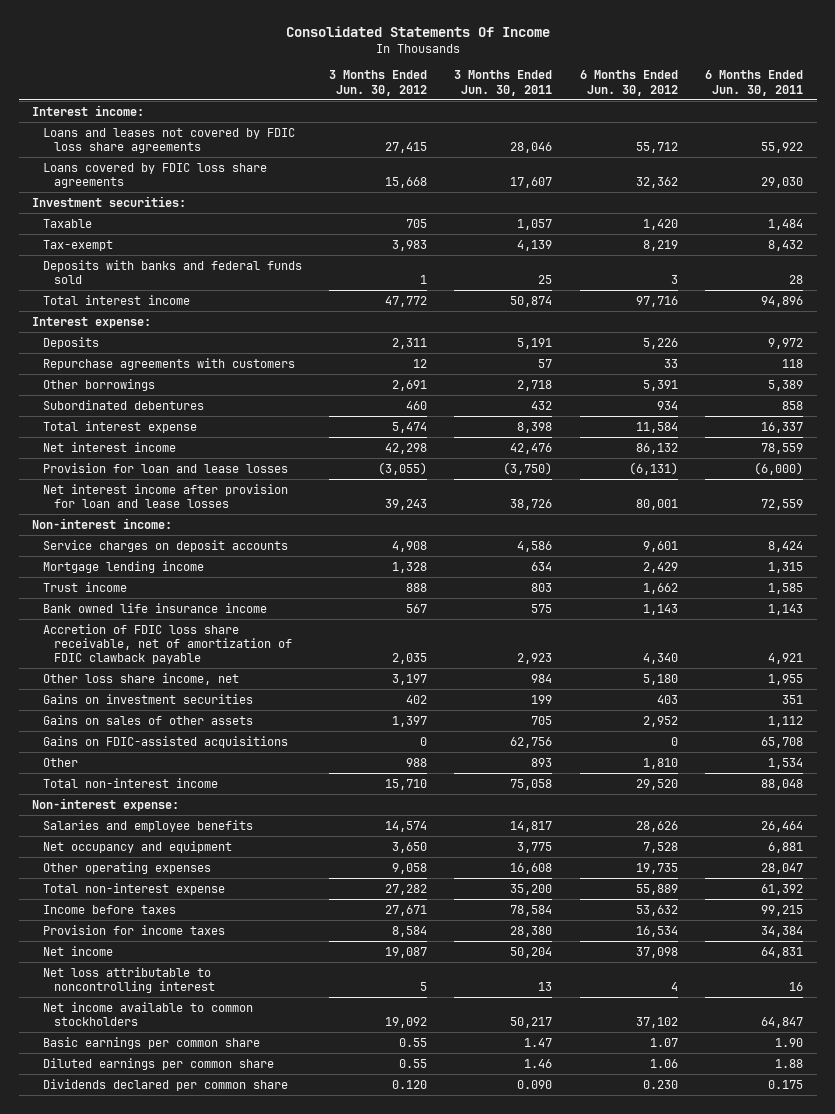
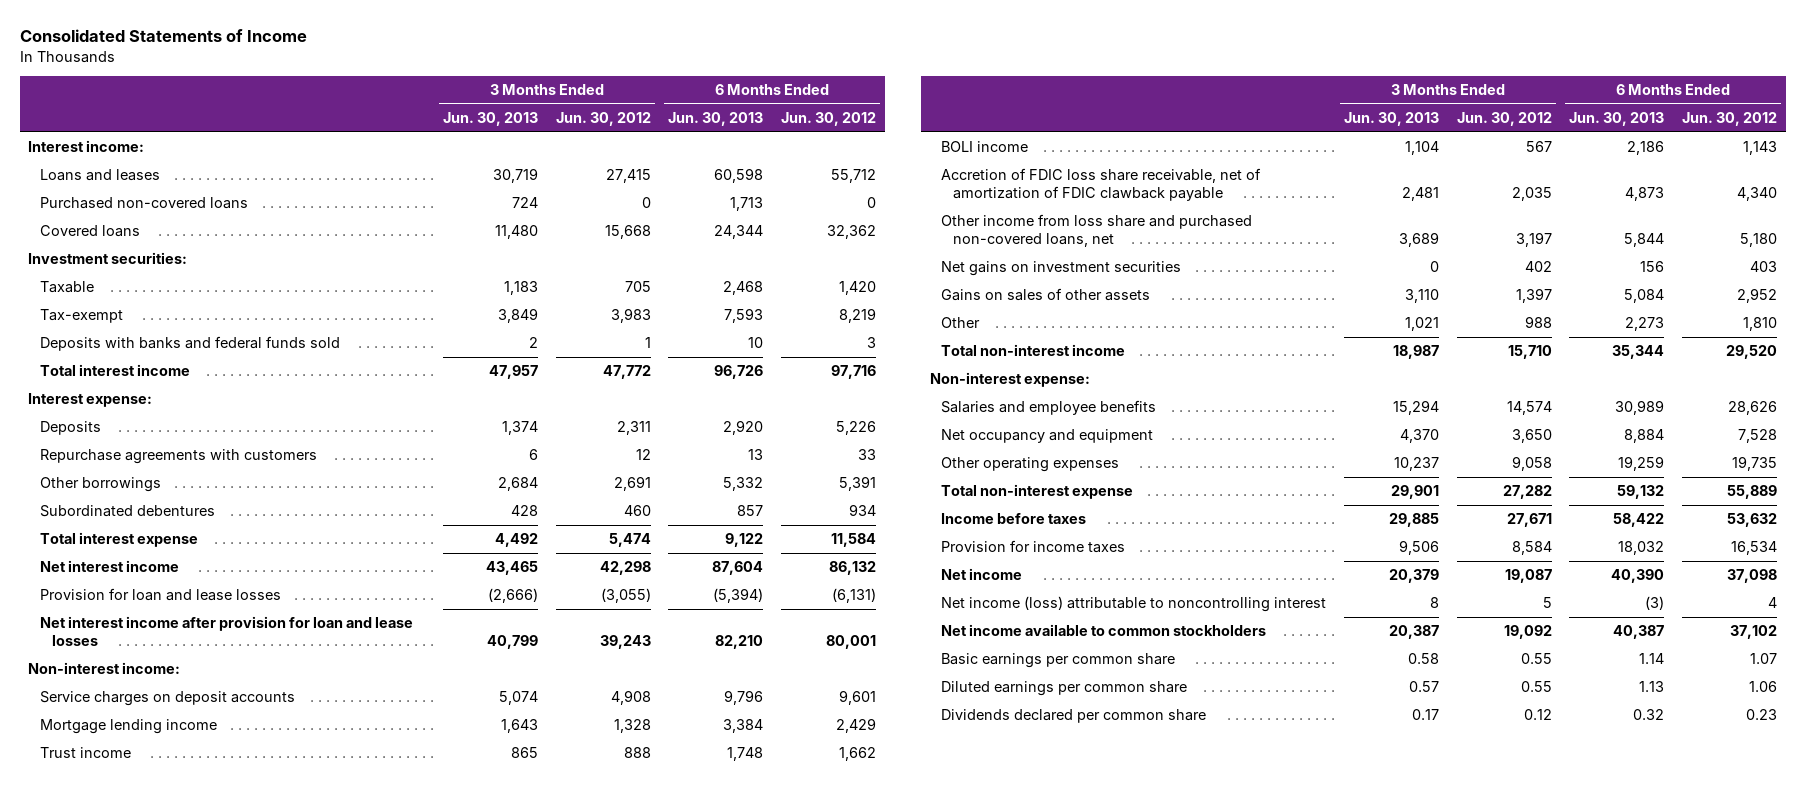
[285,25,550,37] Consolidated Statements Of Income -> [19,29,307,43] Consolidated Statements of Income
[454,70,553,96] 3 Months Ended Jun. 30, 2011 -> none
[704,70,803,96] 6 Months Ended Jun. 30, 2011 -> none
none -> [442,112,538,127] Jun. 30, 2013
none -> [668,112,764,127] Jun. 30, 2013
[42,127,295,154] Loans and leases not covered by FDIC loss share agreements -> [40,169,161,182] Loans and leases
none -> [40,197,249,210] Purchased non-covered loans
[42,162,267,189] Loans covered by FDIC loss share agreements -> [40,225,141,238] Covered loans
[42,602,267,613] Bank owned life insurance income -> [941,141,1029,153] BOLI income
[42,672,239,685] Other loss share income, net -> [941,214,1253,248] Other income from loss share and purchased non-covered loans, net
[42,693,253,704] Gains on investment securities -> [941,261,1182,277] Net gains on investment securities
[42,735,288,748] Gains on FDIC-assisted acquisitions -> none
[42,966,215,994] Net loss attributable to noncontrolling interest -> [941,596,1327,613] Net income (loss) attributable to noncontrolling interest
[392,1079,428,1089] 0.120 -> [1523,709,1552,721] 0.12
[642,1079,678,1089] 0.230 -> [1745,709,1777,721] 0.23

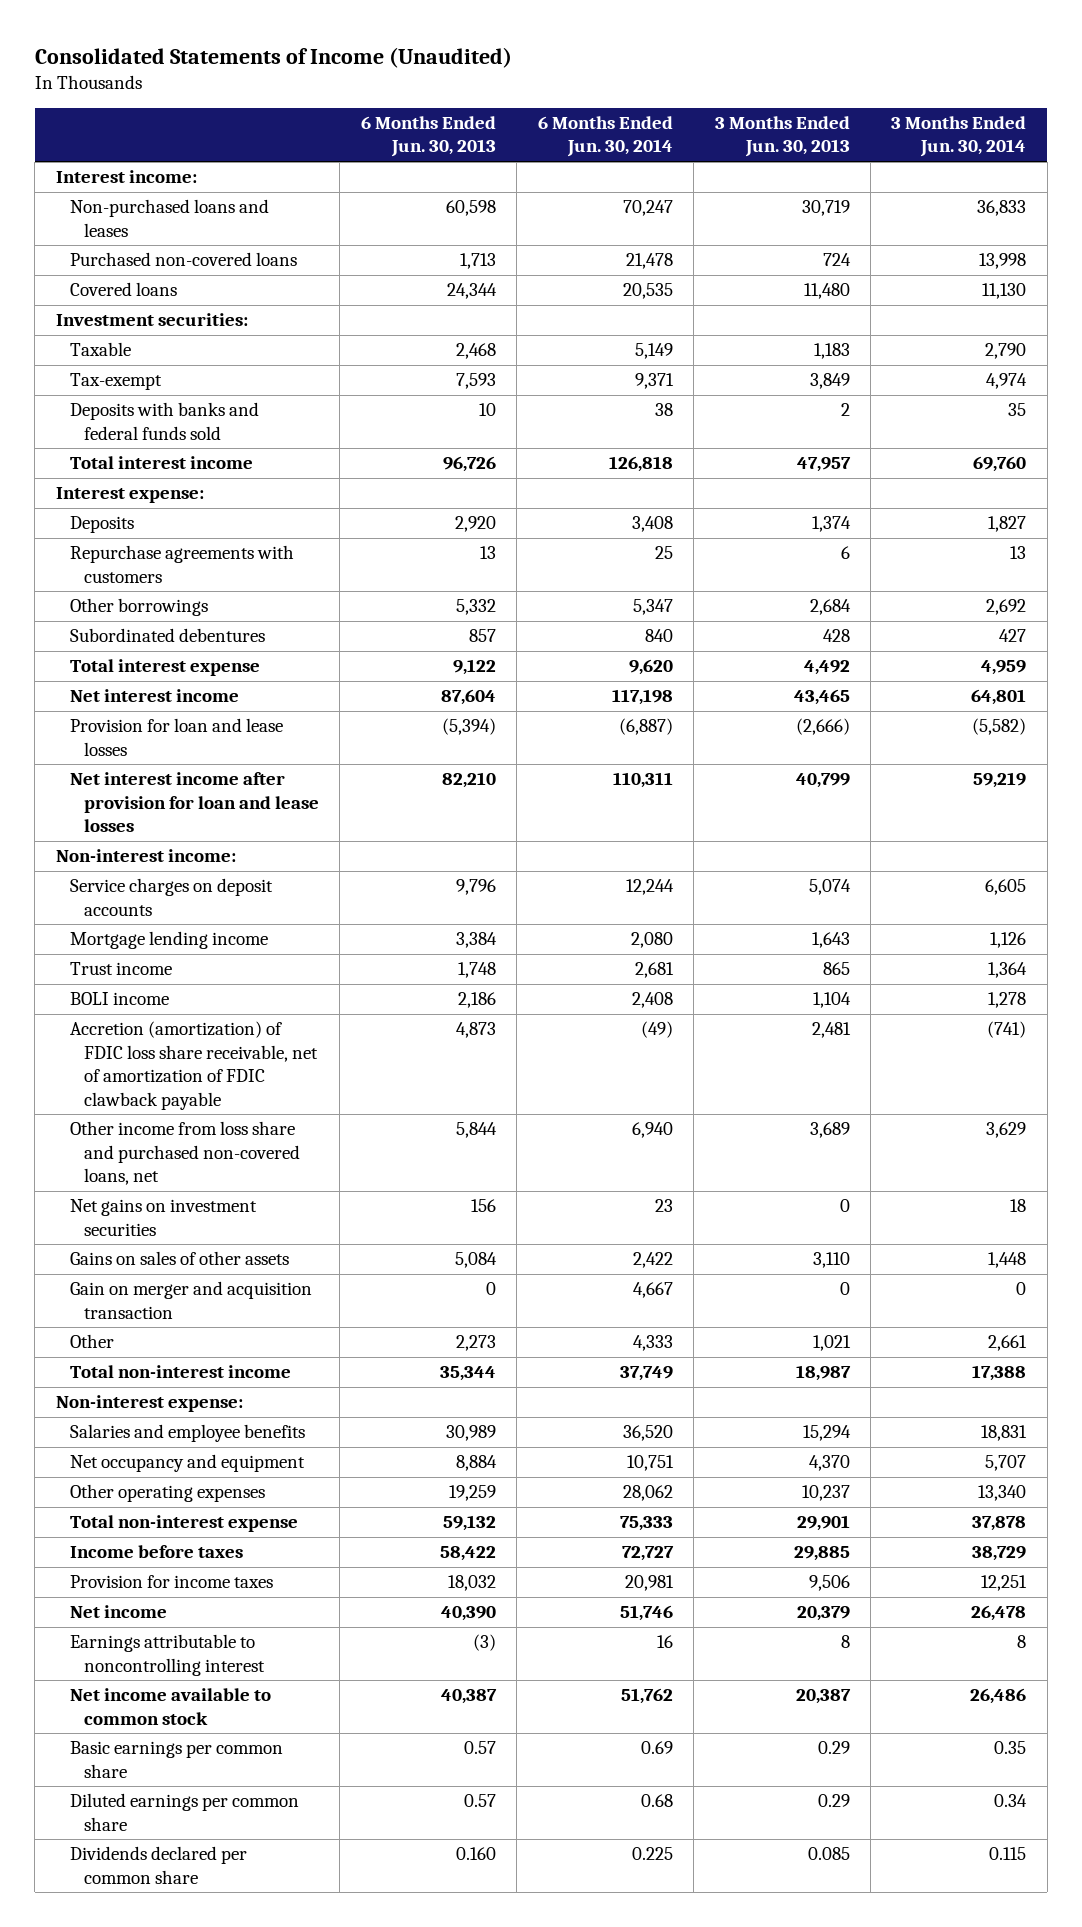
[19,29,307,43] Consolidated Statements of Income -> [34,46,512,68] Consolidated Statements of Income (Unaudited)
[555,112,651,127] Jun. 30, 2012 -> none
[780,112,876,127] Jun. 30, 2012 -> none
none -> [537,115,673,158] 6 Months Ended Jun. 30, 2014
none -> [891,115,1027,158] 3 Months Ended Jun. 30, 2014
[40,169,161,182] Loans and leases -> [69,199,269,237] Non-purchased loans and leases
[941,168,1262,202] Accretion of FDIC loss share receivable, net of amortization of FDIC clawback payable -> [69,1021,318,1110] Accretion (amortization) of FDIC loss share receivable, net of amortization of FDIC clawback payable
none -> [69,1281,312,1319] Gain on merger and acquisition transaction
[941,596,1327,613] Net income (loss) attributable to noncontrolling interest -> [69,1634,265,1676] Earnings attributable to noncontrolling interest
[941,624,1267,637] Net income available to common stockholders -> [69,1688,271,1725] Net income available to common stock
[1407,653,1439,665] 0.58 -> [817,1741,850,1755] 0.29
[1639,653,1665,665] 1.14 -> [463,1741,496,1755] 0.57
[1408,681,1439,693] 0.57 -> [817,1794,850,1808] 0.29
[1639,681,1665,693] 1.13 -> [463,1794,496,1808] 0.57
[1411,709,1439,721] 0.17 -> [807,1847,850,1861] 0.085
[1633,709,1665,721] 0.32 -> [455,1847,496,1861] 0.160

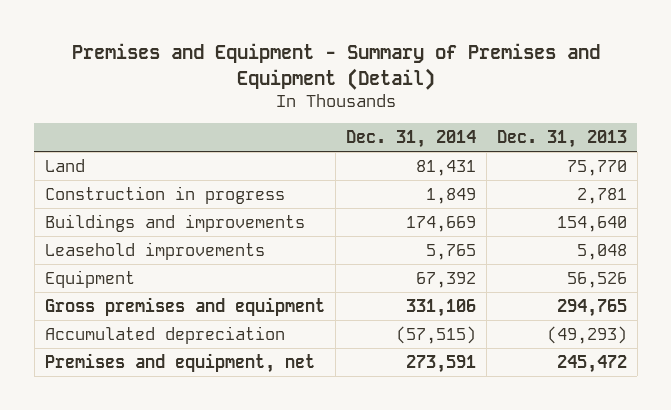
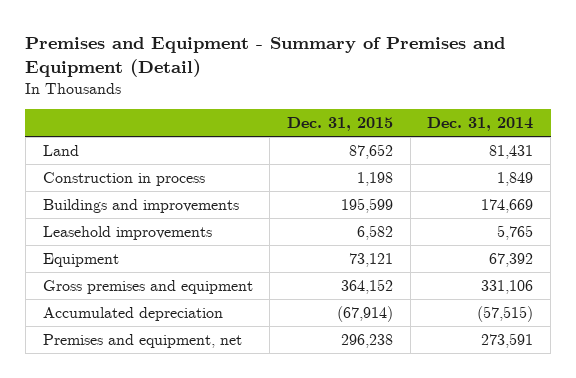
[496,129,627,148] Dec. 31, 2013 -> none
none -> [287,117,394,132] Dec. 31, 2015
[44,185,285,204] Construction in progress -> [42,171,205,186] Construction in process

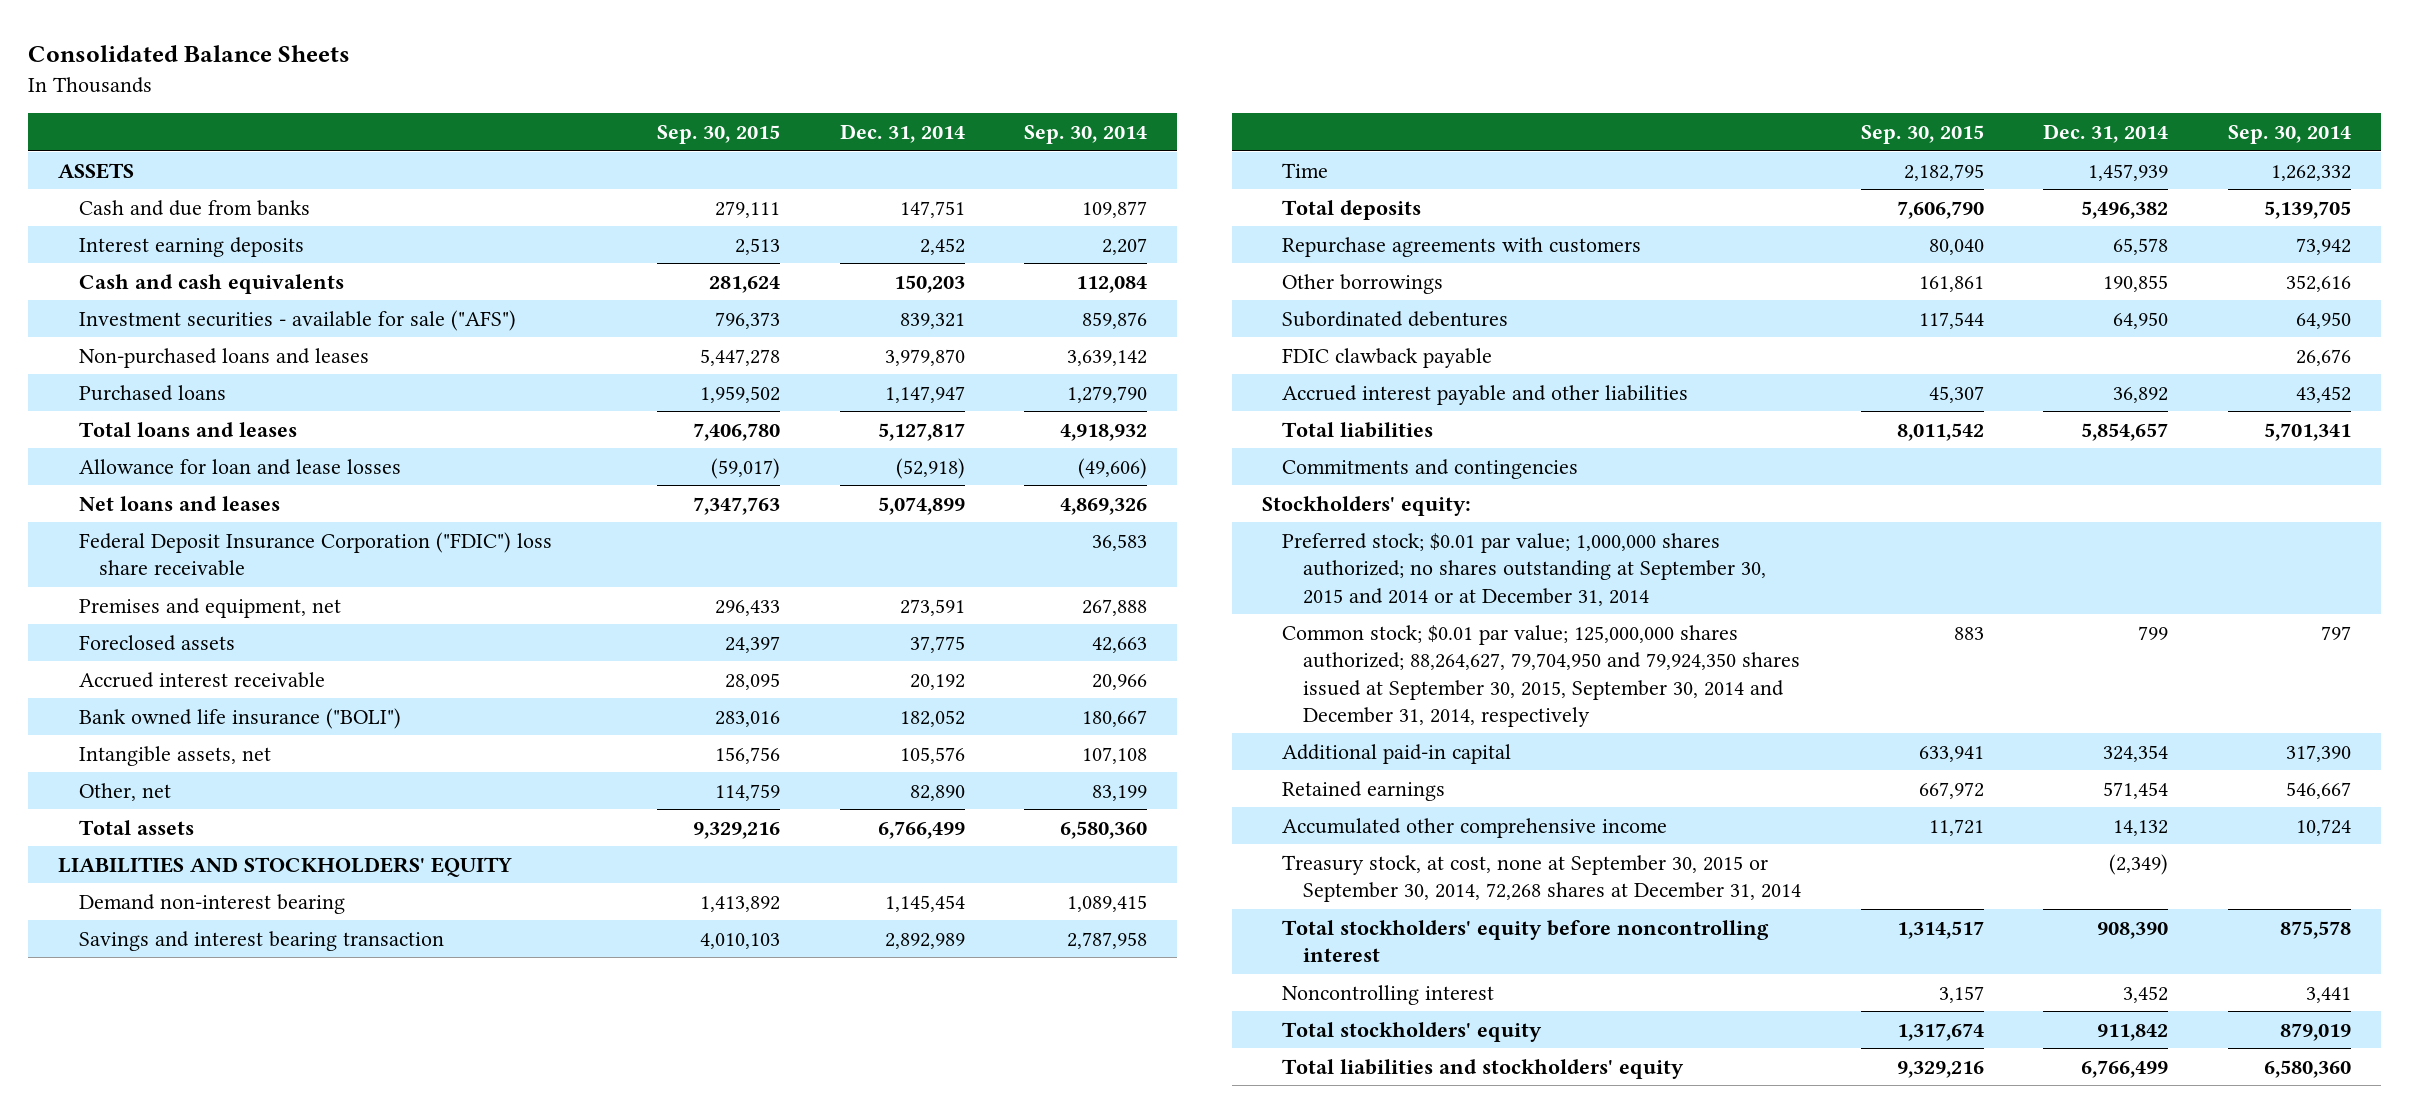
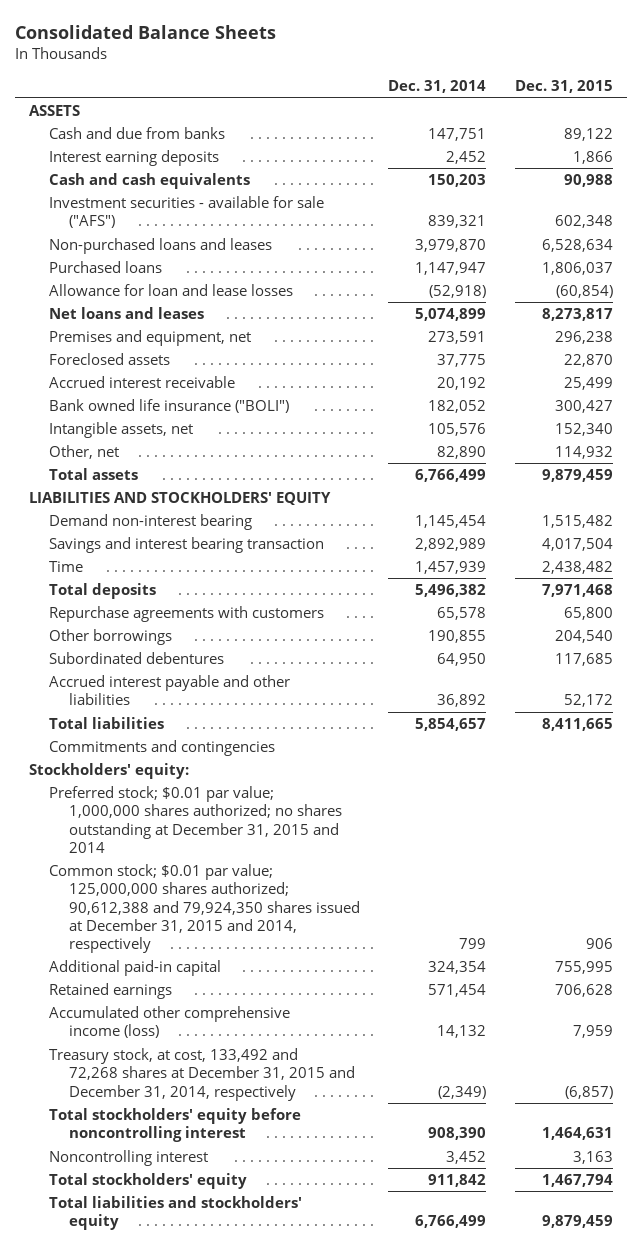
[656,125,780,145] Sep. 30, 2015 -> none
[1024,125,1148,145] Sep. 30, 2014 -> none
none -> [514,80,613,94] Dec. 31, 2015
[78,421,297,437] Total loans and leases -> none
[78,531,552,577] Federal Deposit Insurance Corporation ("FDIC") loss share receivable -> none
[1282,347,1493,368] FDIC clawback payable -> none
[1282,532,1766,606] Preferred stock; $0.01 par value; 1,000,000 shares authorized; no shares outstanding at September 30, 2015 and 2014 or at December 31, 2014 -> [49,786,342,853] Preferred stock; $0.01 par value; 1,000,000 shares authorized; no shares outstanding at December 31, 2015 and 2014
[1282,624,1800,727] Common stock; $0.01 par value; 125,000,000 shares authorized; 88,264,627, 79,704,950 and 79,924,350 shares issued at September 30, 2015, September 30, 2014 and December 31, 2014, respectively -> [49,864,360,953] Common stock; $0.01 par value; 125,000,000 shares authorized; 90,612,388 and 79,924,350 shares issued at December 31, 2015 and 2014, respectively
[1282,817,1668,838] Accumulated other comprehensive income -> [49,1006,291,1039] Accumulated other comprehensive income (loss)
[1282,854,1801,903] Treasury stock, at cost, none at September 30, 2015 or September 30, 2014, 72,268 shares at December 31, 2014 -> [49,1048,355,1101] Treasury stock, at cost, 133,492 and 72,268 shares at December 31, 2015 and December 31, 2014, respectively

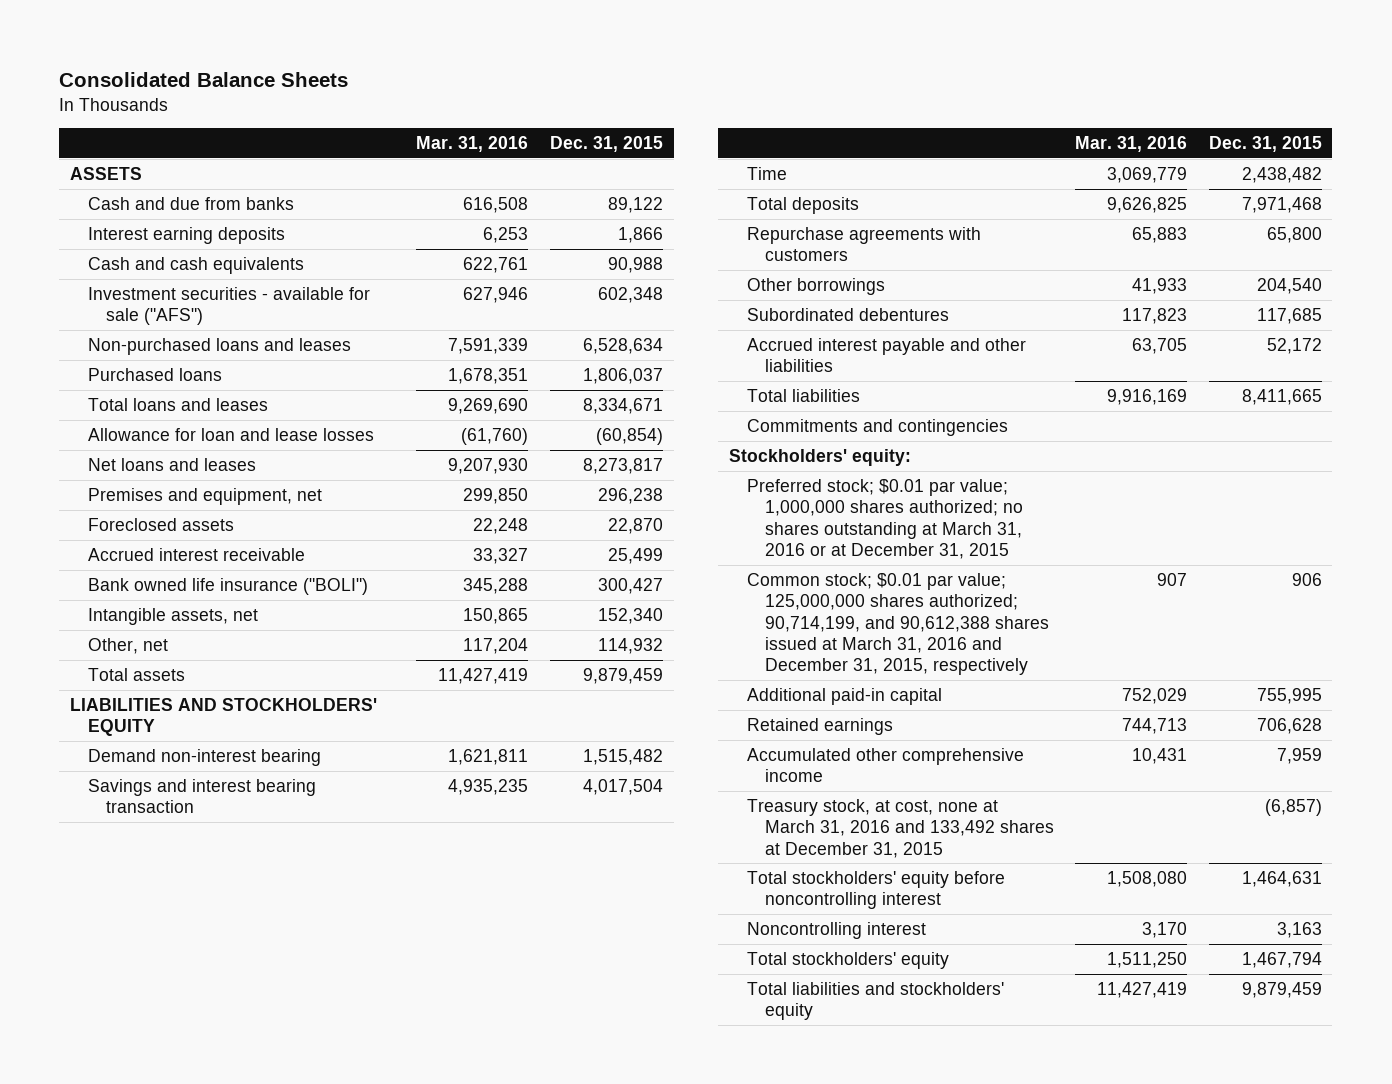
[388,80,487,94] Dec. 31, 2014 -> none
none -> [416,136,529,153] Mar. 31, 2016
none -> [87,397,268,411] Total loans and leases
[49,786,342,853] Preferred stock; $0.01 par value; 1,000,000 shares authorized; no shares outstanding at December 31, 2015 and 2014 -> [746,478,1023,559] Preferred stock; $0.01 par value; 1,000,000 shares authorized; no shares outstanding at March 31, 2016 or at December 31, 2015
[49,864,360,953] Common stock; $0.01 par value; 125,000,000 shares authorized; 90,612,388 and 79,924,350 shares issued at December 31, 2015 and 2014, respectively -> [746,572,1049,676] Common stock; $0.01 par value; 125,000,000 shares authorized; 90,714,199, and 90,612,388 shares issued at March 31, 2016 and December 31, 2015, respectively
[49,1006,291,1039] Accumulated other comprehensive income (loss) -> [746,747,1024,783] Accumulated other comprehensive income
[49,1048,355,1101] Treasury stock, at cost, 133,492 and 72,268 shares at December 31, 2015 and December 31, 2014, respectively -> [746,798,1054,858] Treasury stock, at cost, none at March 31, 2016 and 133,492 shares at December 31, 2015

